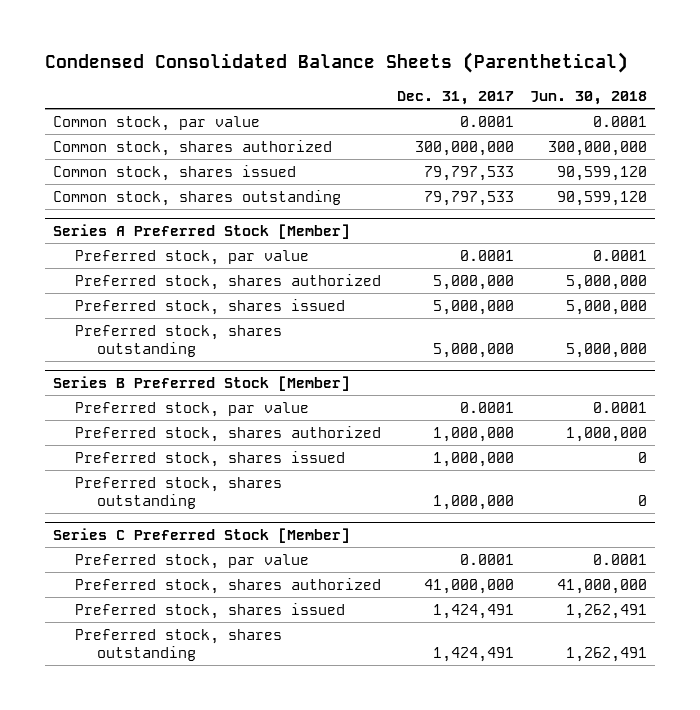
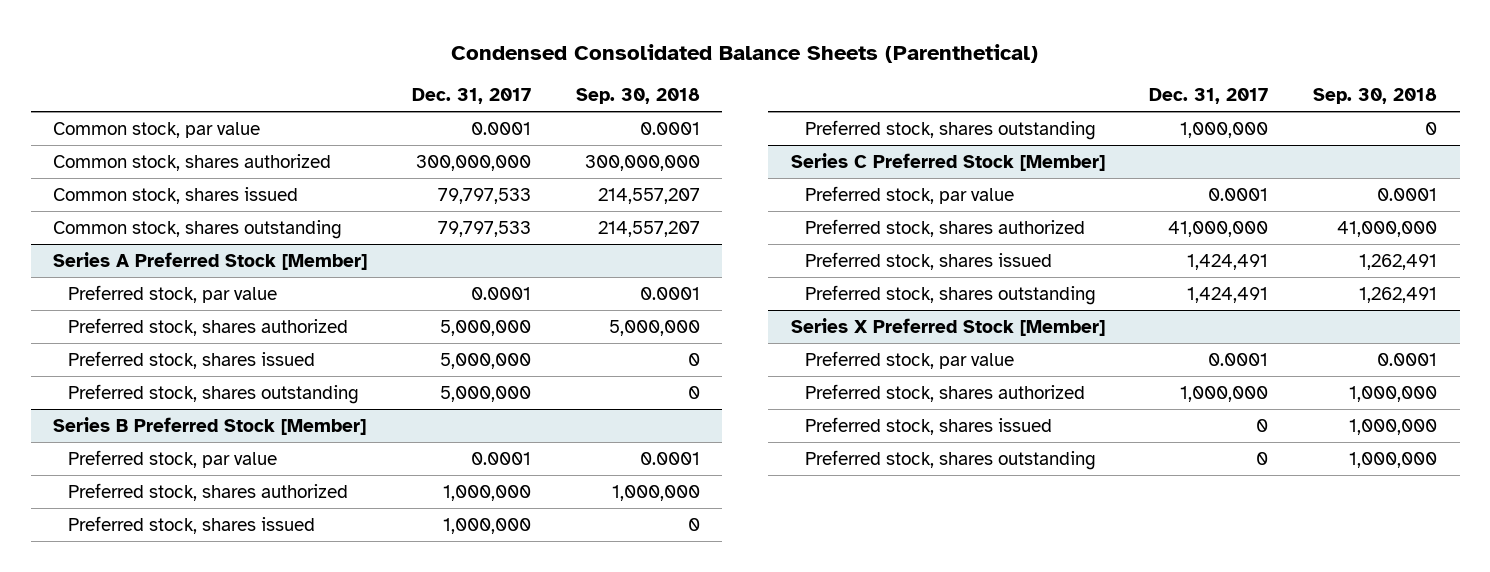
[530,91,648,106] Jun. 30, 2018 -> none
none -> [575,88,700,105] Sep. 30, 2018
none -> [790,317,1105,336] Series X Preferred Stock [Member]
none -> [805,350,1015,369] Preferred stock, par value
none -> [805,383,1086,402] Preferred stock, shares authorized
none -> [805,416,1053,435] Preferred stock, shares issued
none -> [805,449,1097,470] Preferred stock, shares outstanding

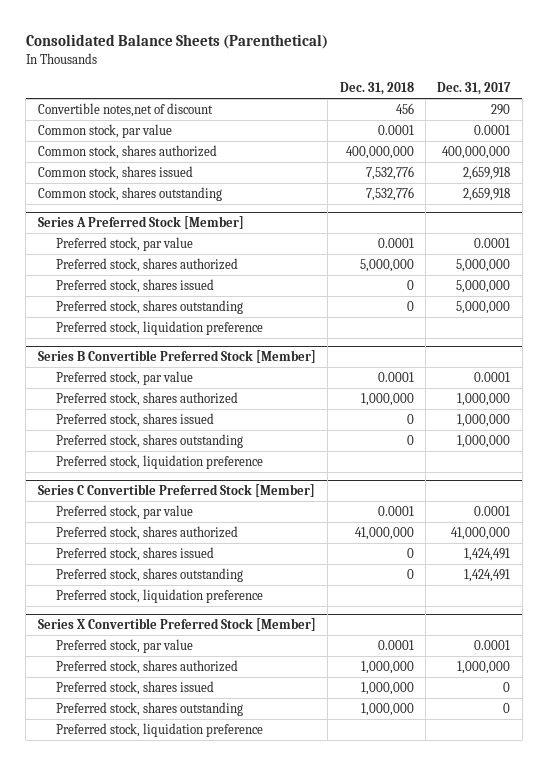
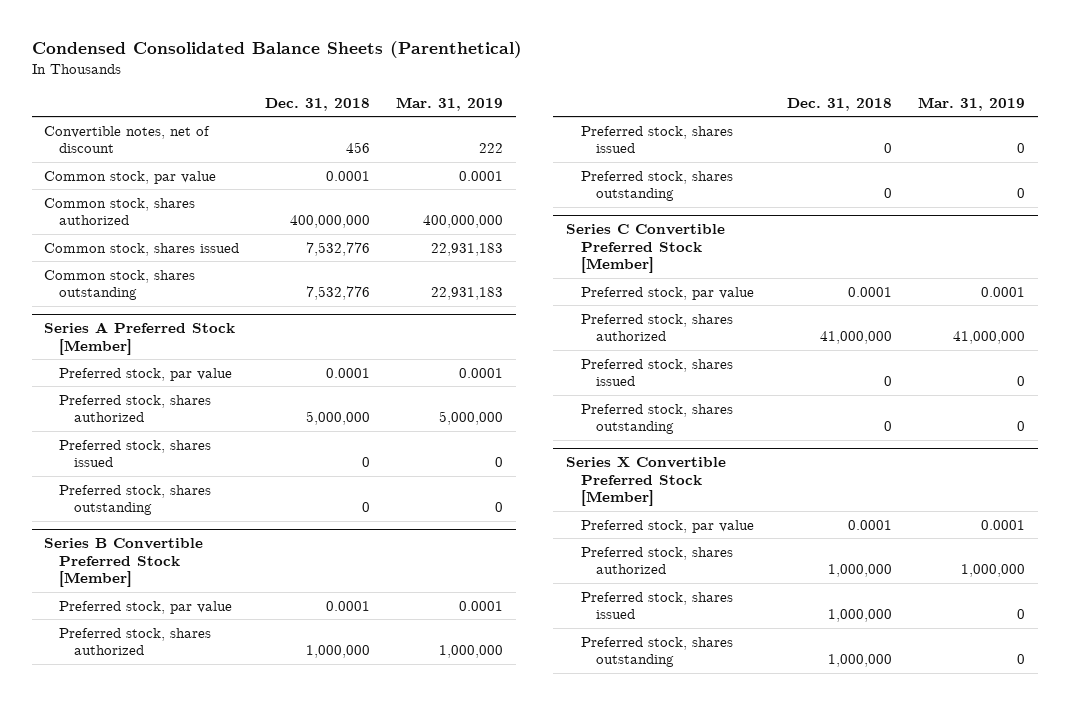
[25,34,328,50] Consolidated Balance Sheets (Parenthetical) -> [31,41,522,59] Condensed Consolidated Balance Sheets (Parenthetical)
[437,82,512,96] Dec. 31, 2017 -> none
none -> [396,96,504,111] Mar. 31, 2019
[37,103,213,118] Convertible notes,net of discount -> [44,125,211,154] Convertible notes, net of discount
[56,321,264,336] Preferred stock, liquidation preference -> none
[56,455,264,470] Preferred stock, liquidation preference -> none
[56,589,264,604] Preferred stock, liquidation preference -> none
[56,723,264,738] Preferred stock, liquidation preference -> none

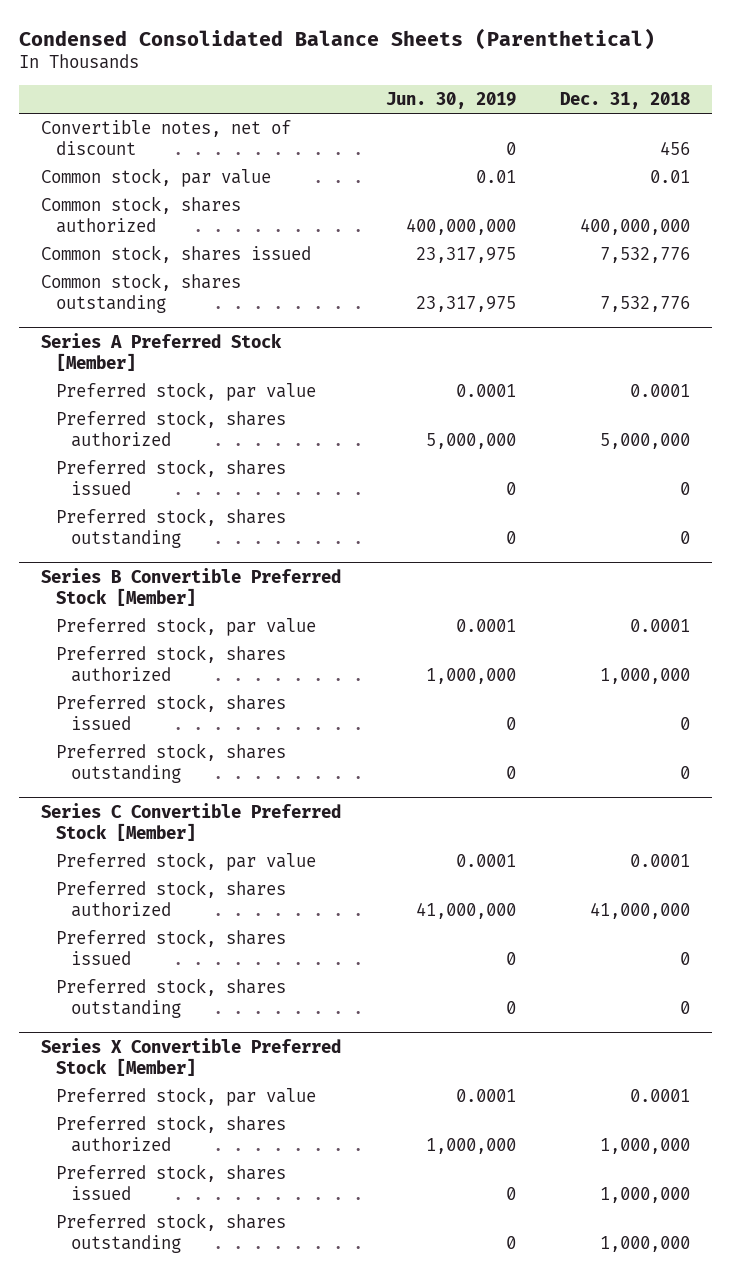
[396,96,504,111] Mar. 31, 2019 -> none
none -> [385,92,516,110] Jun. 30, 2019
[326,170,371,181] 0.0001 -> [649,169,690,183] 0.01

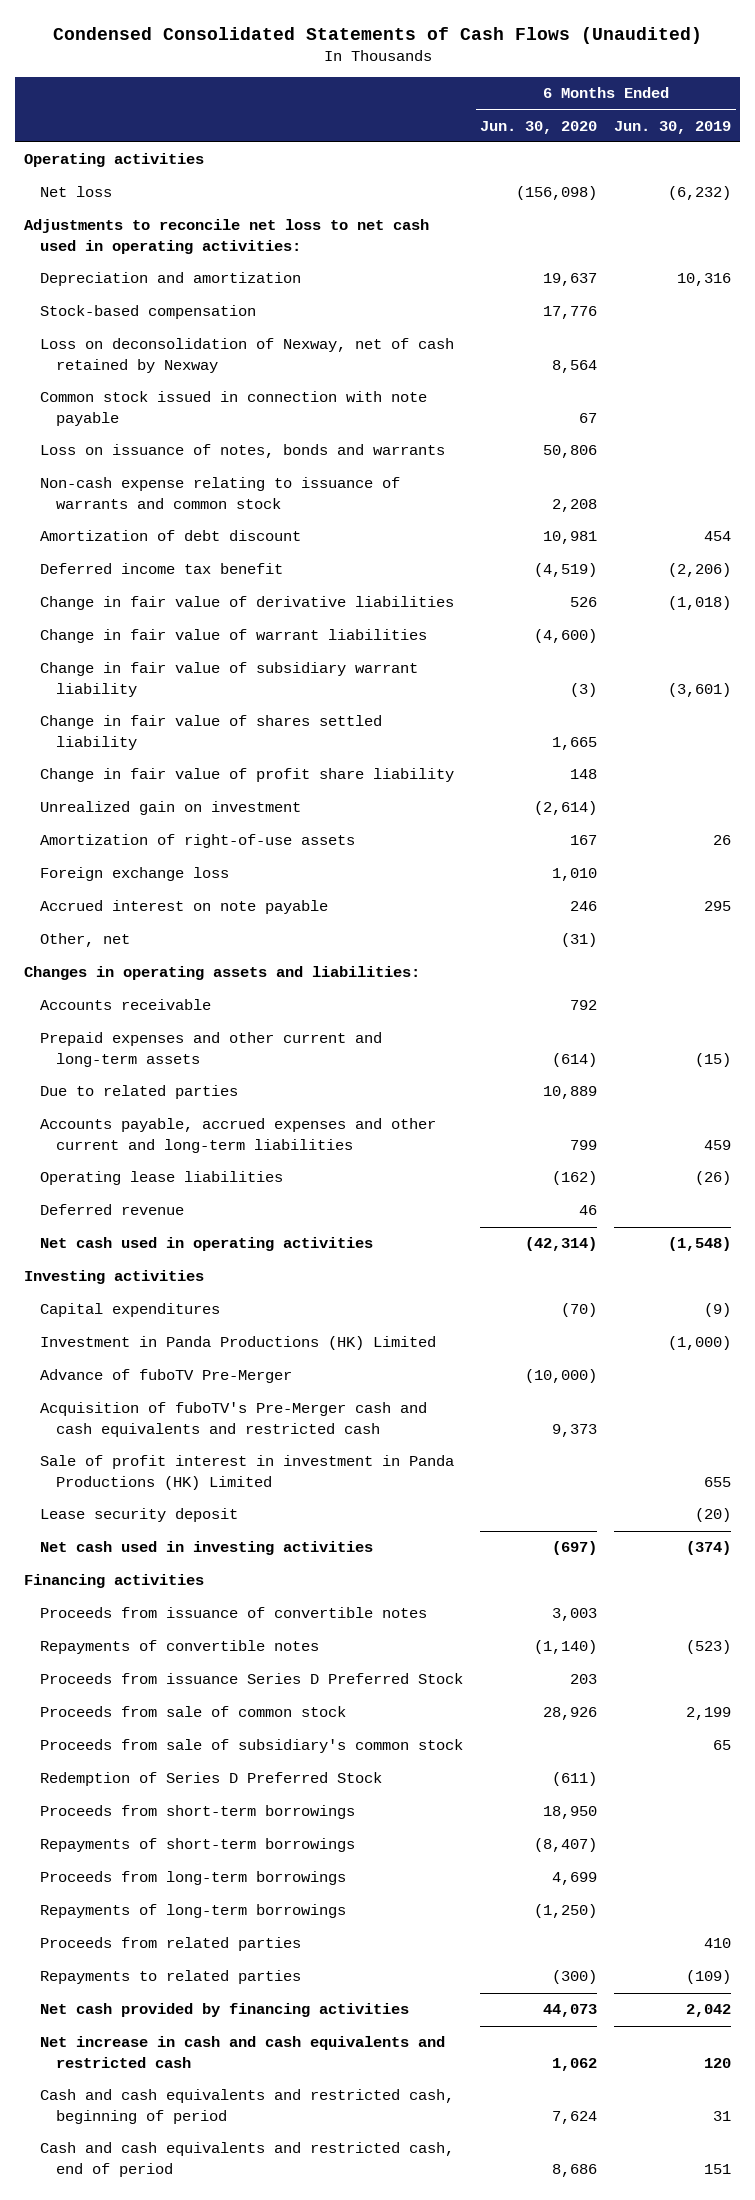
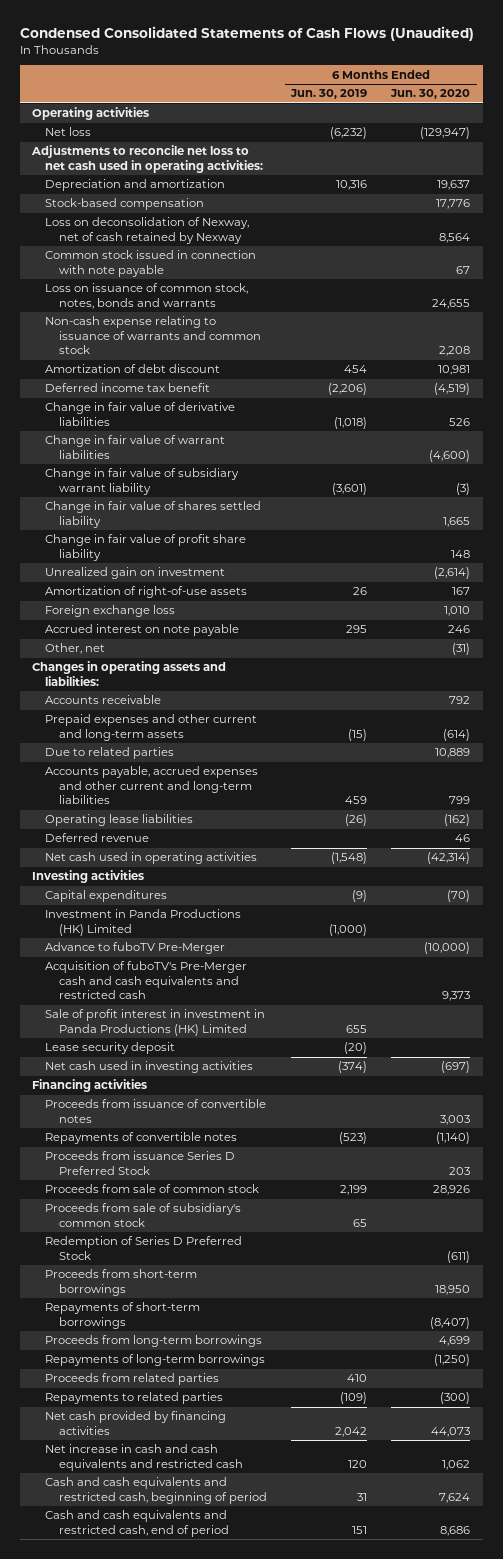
[516,186,598,201] (156,098) -> [420,127,471,140] (129,947)
[39,444,445,459] Loss on issuance of notes, bonds and warrants -> [45,283,249,309] Loss on issuance of common stock, notes, bonds and warrants
[543,445,598,459] 50,806 -> [432,298,471,309] 24,655
[39,1369,292,1384] Advance of fuboTV Pre-Merger -> [45,942,226,955] Advance to fuboTV Pre-Merger

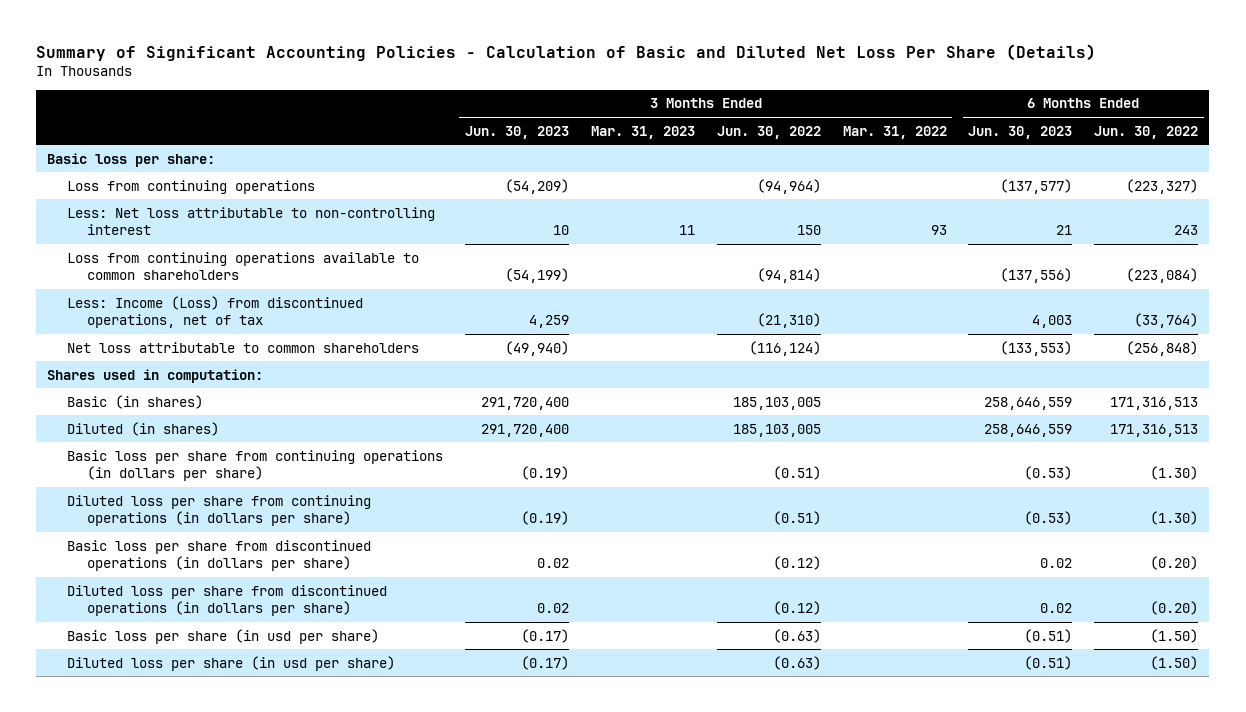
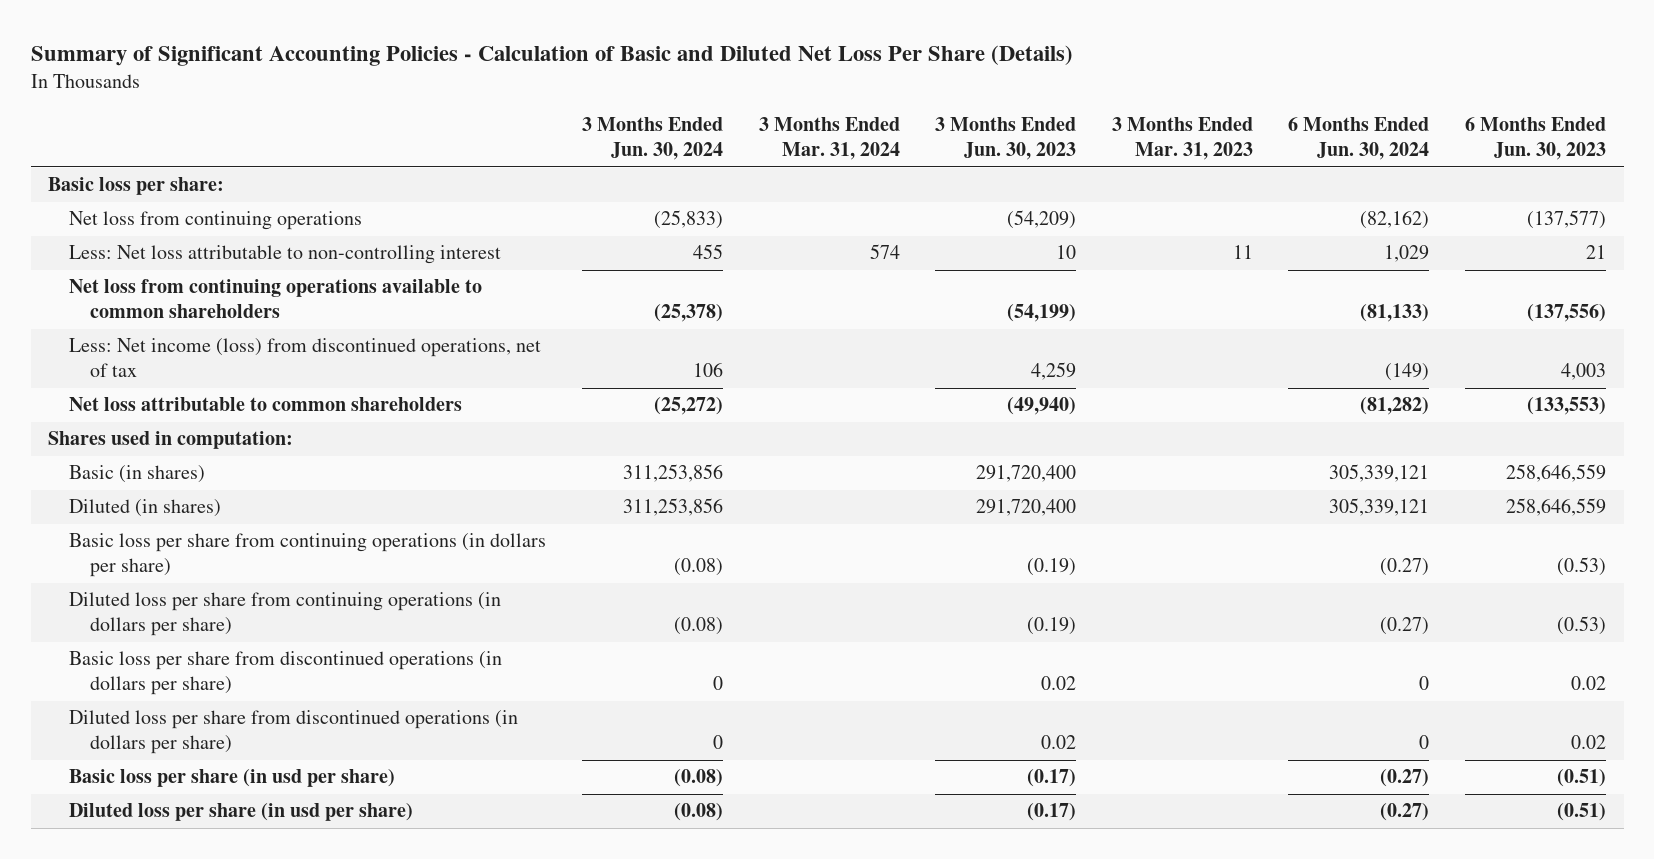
[716,125,821,139] Jun. 30, 2022 -> none
[842,125,947,139] Mar. 31, 2022 -> none
[1094,125,1199,139] Jun. 30, 2022 -> none
none -> [582,117,724,161] 3 Months Ended Jun. 30, 2024
none -> [758,117,900,161] 3 Months Ended Mar. 31, 2024
none -> [1288,117,1430,161] 6 Months Ended Jun. 30, 2024
[67,179,316,194] Loss from continuing operations -> [69,211,363,231] Net loss from continuing operations
[67,251,420,281] Loss from continuing operations available to common shareholders -> [69,279,483,319] Net loss from continuing operations available to common shareholders
[67,295,364,329] Less: Income (Loss) from discontinued operations, net of tax -> [69,338,542,378] Less: Net income (loss) from discontinued operations, net of tax

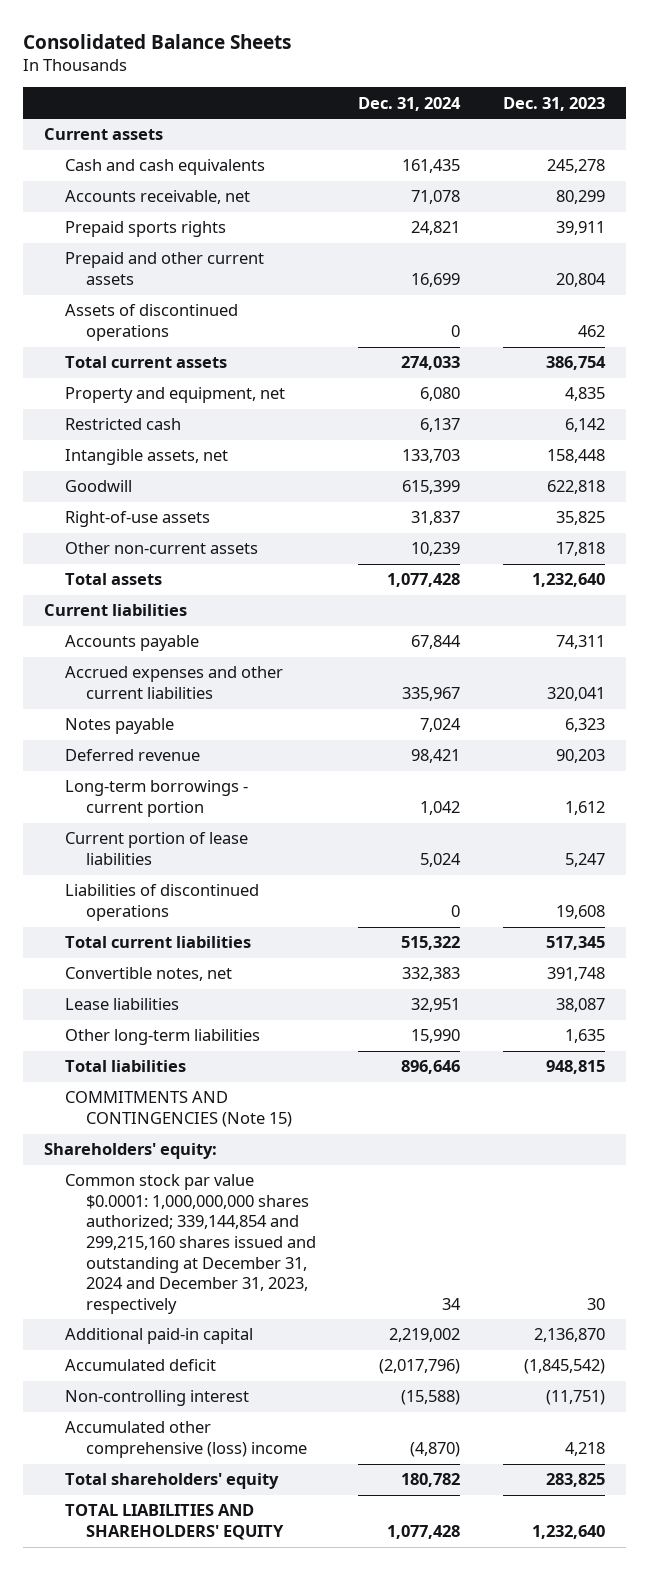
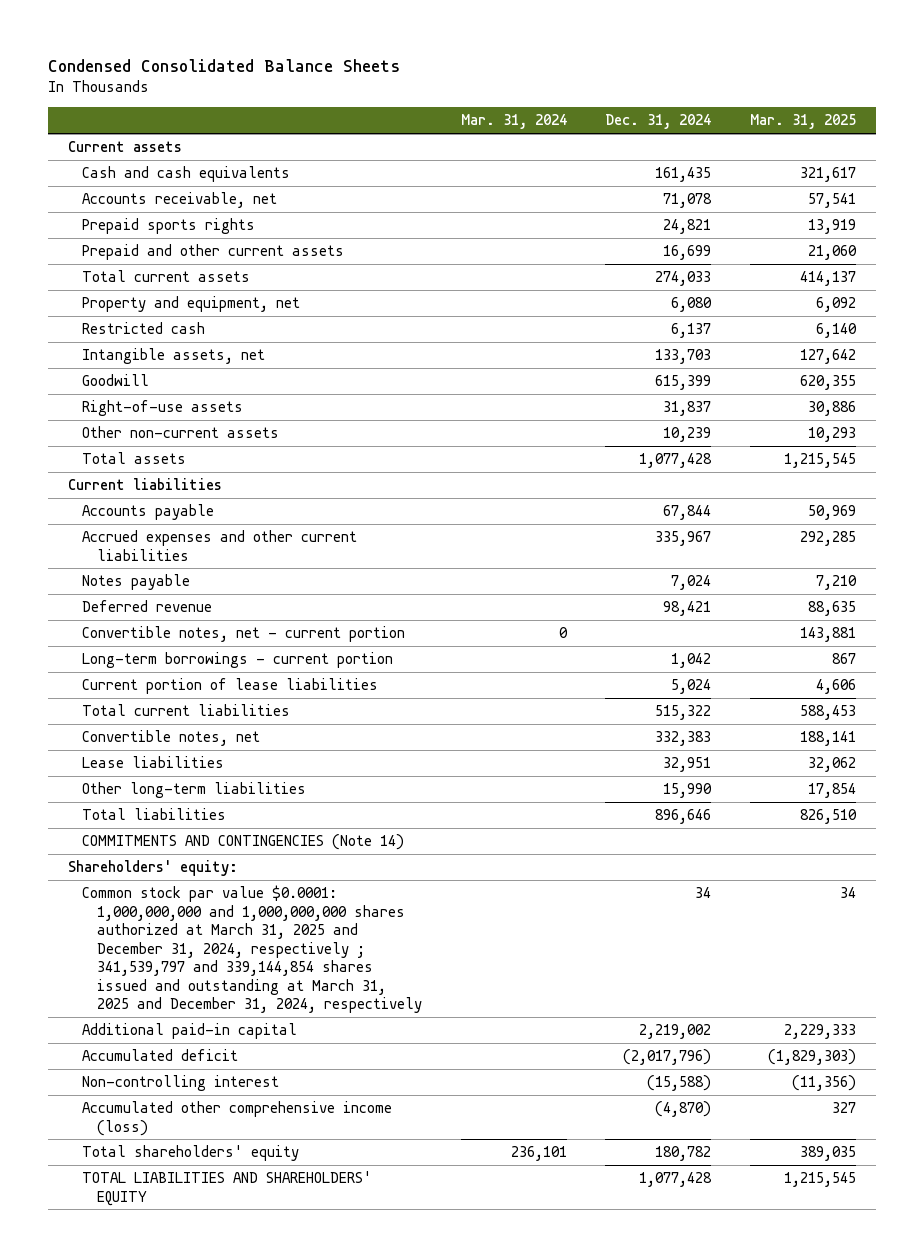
[23,33,292,49] Consolidated Balance Sheets -> [48,58,401,72] Condensed Consolidated Balance Sheets
[502,96,605,111] Dec. 31, 2023 -> none
none -> [460,114,567,130] Mar. 31, 2024
none -> [750,114,857,130] Mar. 31, 2025
[65,304,239,341] Assets of discontinued operations -> none
none -> [82,626,406,643] Convertible notes, net - current portion
[65,884,260,921] Liabilities of discontinued operations -> none
[65,1091,292,1127] COMMITMENTS AND CONTINGENCIES (Note 15) -> [82,834,405,851] COMMITMENTS AND CONTINGENCIES (Note 14)
[65,1174,316,1314] Common stock par value $0.0001: 1,000,000,000 shares authorized; 339,144,854 and 299,215,160 shares issued and outstanding at December 31, 2024 and December 31, 2023, respectively -> [82,885,422,1014] Common stock par value $0.0001: 1,000,000,000 and 1,000,000,000 shares authorized at March 31, 2025 and December 31, 2024, respectively ; 341,539,797 and 339,144,854 shares issued and outstanding at March 31, 2025 and December 31, 2024, respectively
[65,1421,307,1458] Accumulated other comprehensive (loss) income -> [82,1101,393,1136] Accumulated other comprehensive income (loss)

